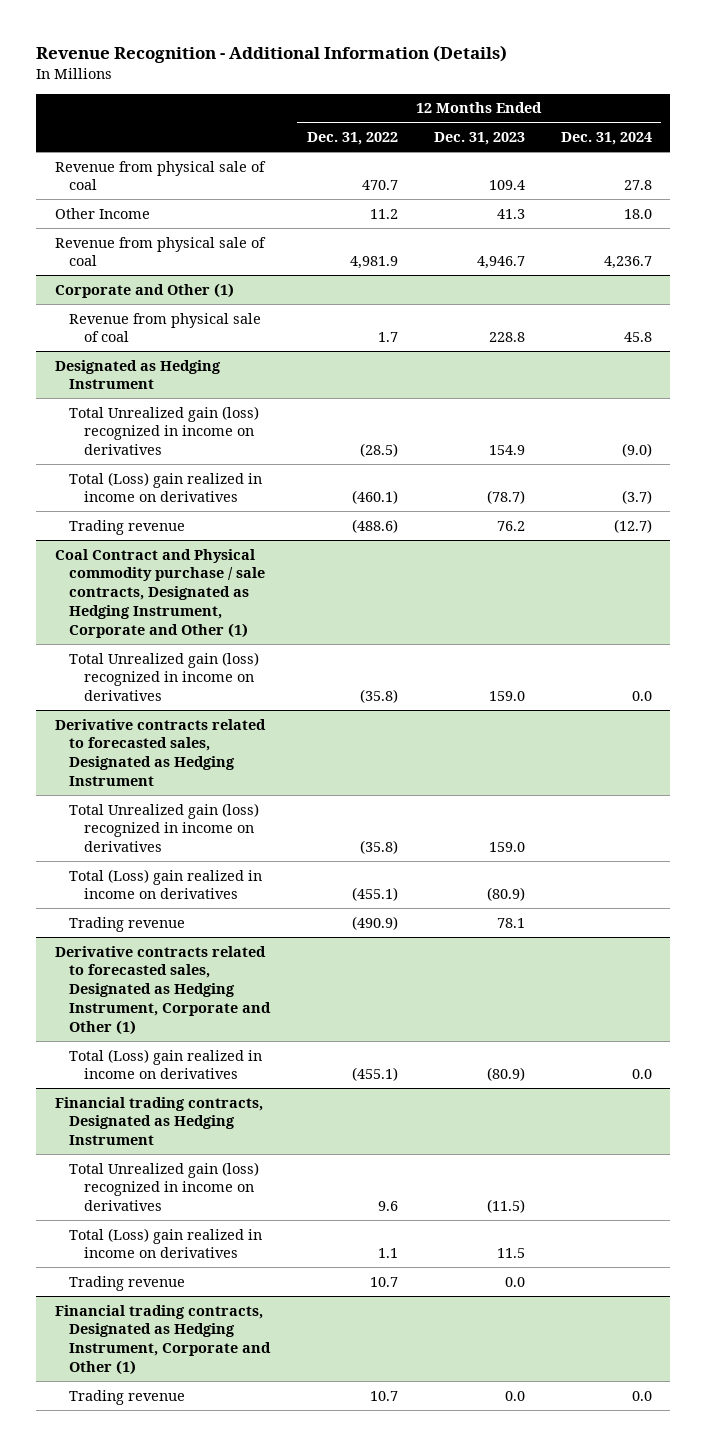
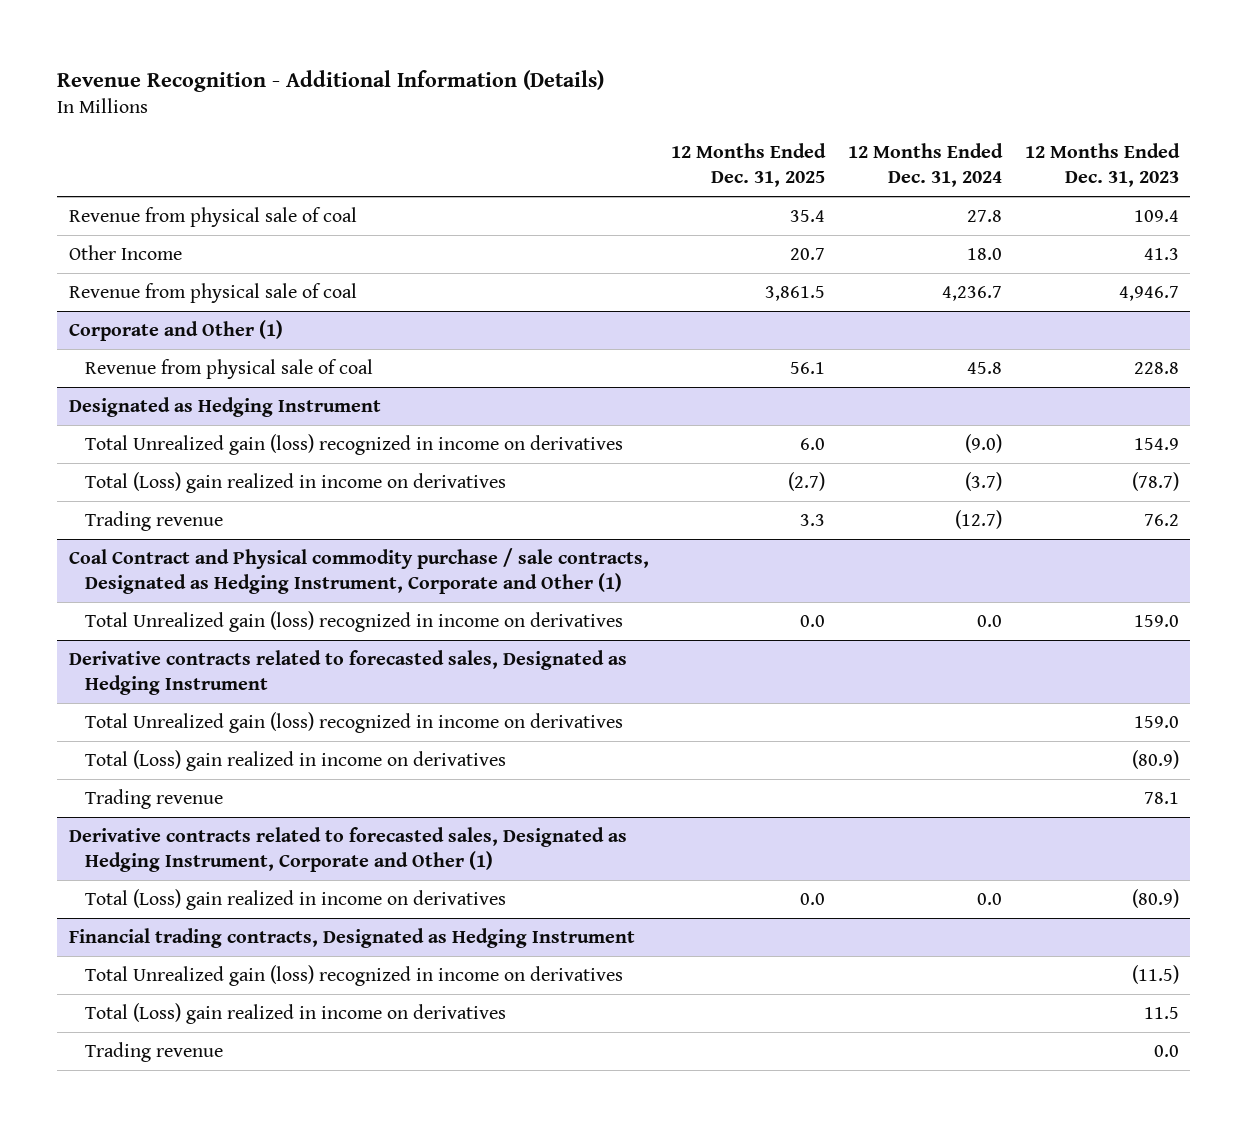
[306,131,398,145] Dec. 31, 2022 -> none
none -> [671,143,827,187] 12 Months Ended Dec. 31, 2025
[54,1304,272,1376] Financial trading contracts, Designated as Hedging Instrument, Corporate and Other (1) -> none
[69,1389,186,1405] Trading revenue -> none

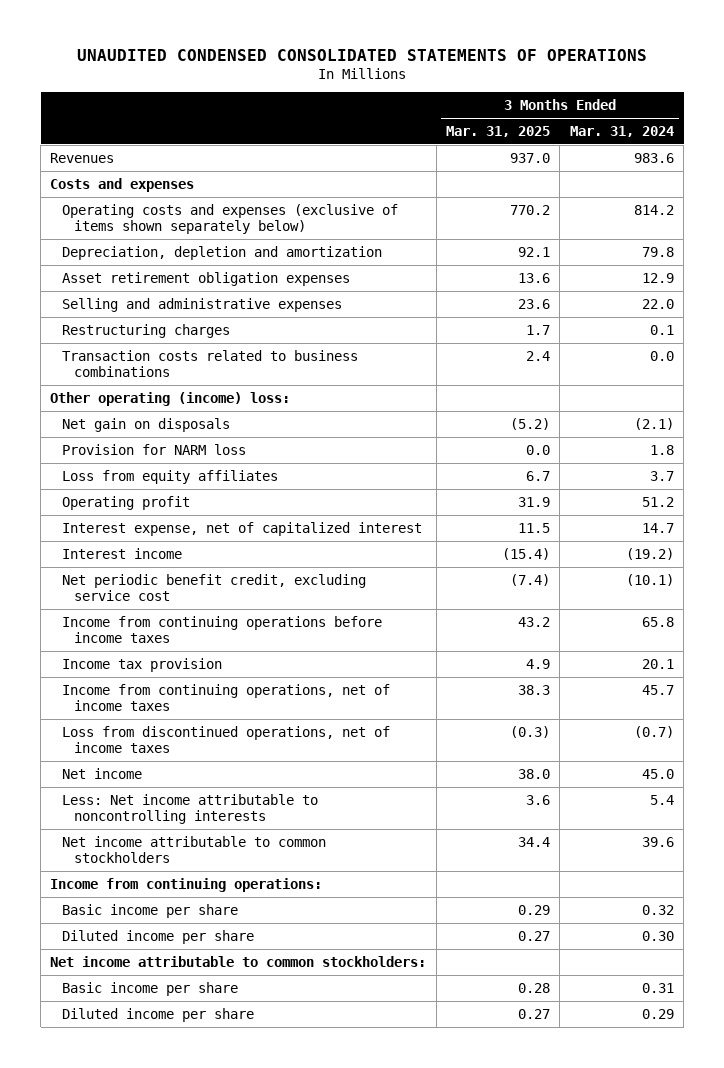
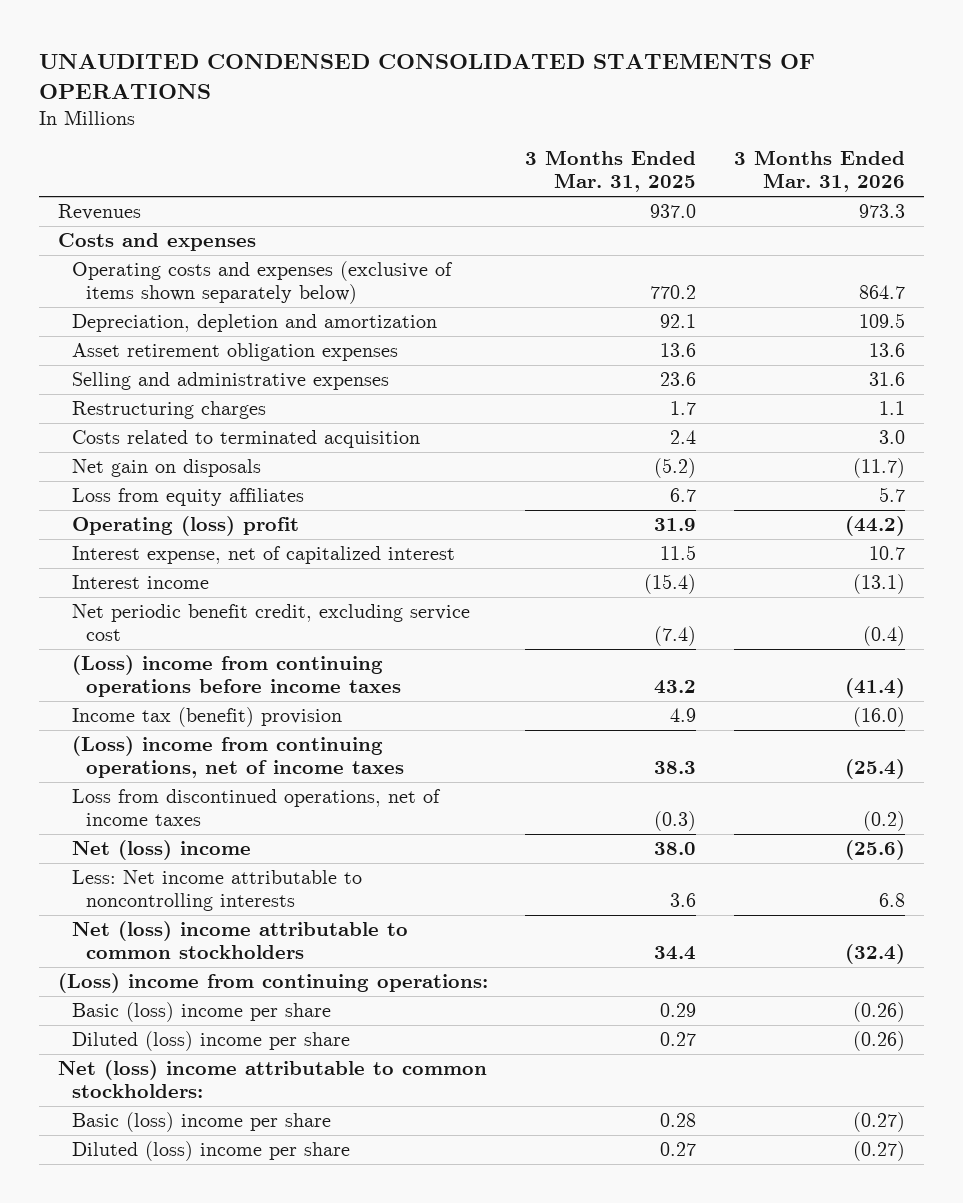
[569,125,674,137] Mar. 31, 2024 -> none
none -> [734,150,906,193] 3 Months Ended Mar. 31, 2026
[50,391,291,406] Other operating (income) loss: -> none
[62,349,359,377] Transaction costs related to business combinations -> [71,430,420,449] Costs related to terminated acquisition
[62,443,247,455] Provision for NARM loss -> none
[62,495,191,510] Operating profit -> [71,516,299,537] Operating (loss) profit
[62,615,383,643] Income from continuing operations before income taxes -> [71,655,402,698] (Loss) income from continuing operations before income taxes
[62,657,223,672] Income tax provision -> [71,707,342,728] Income tax (benefit) provision
[62,683,391,711] Income from continuing operations, net of income taxes -> [71,736,405,779] (Loss) income from continuing operations, net of income taxes
[62,767,143,779] Net income -> [71,840,251,861] Net (loss) income
[62,835,327,863] Net income attributable to common stockholders -> [71,921,408,960] Net (loss) income attributable to common stockholders
[50,877,323,892] Income from continuing operations: -> [57,973,488,994] (Loss) income from continuing operations:
[62,903,239,918] Basic income per share -> [71,1002,331,1023] Basic (loss) income per share
[62,929,255,944] Diluted income per share -> [71,1031,350,1052] Diluted (loss) income per share
[50,955,427,967] Net income attributable to common stockholders: -> [57,1060,487,1099] Net (loss) income attributable to common stockholders:
[62,981,239,996] Basic income per share -> [71,1112,331,1133] Basic (loss) income per share
[62,1007,255,1022] Diluted income per share -> [71,1141,350,1162] Diluted (loss) income per share

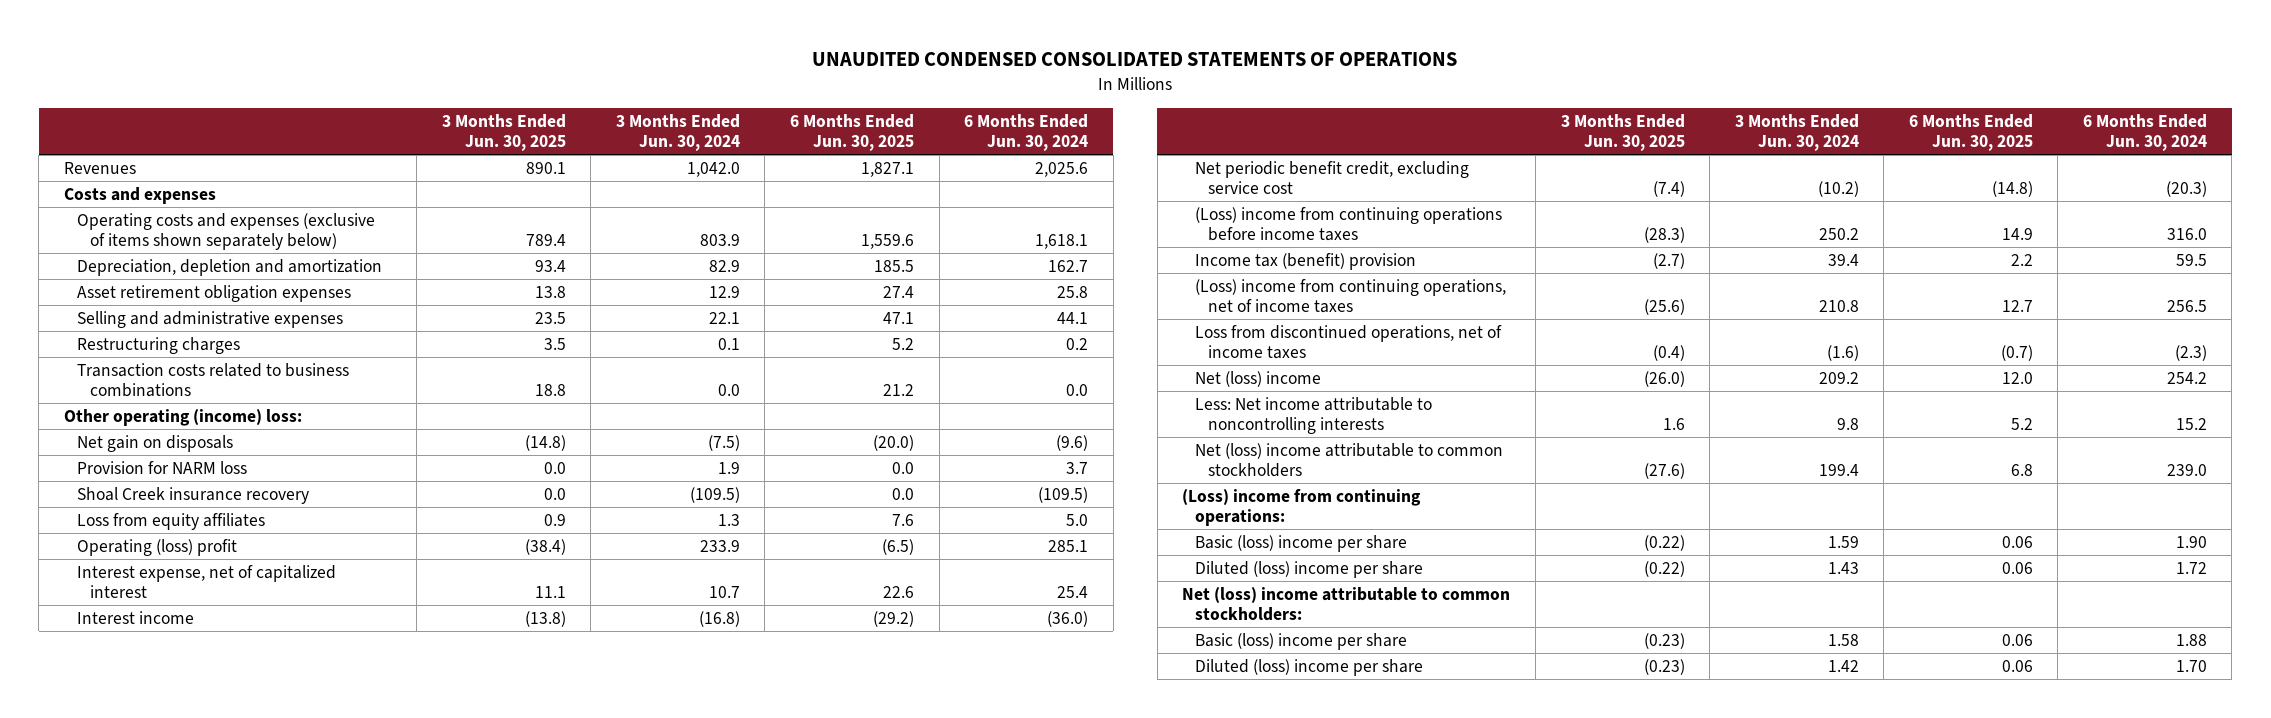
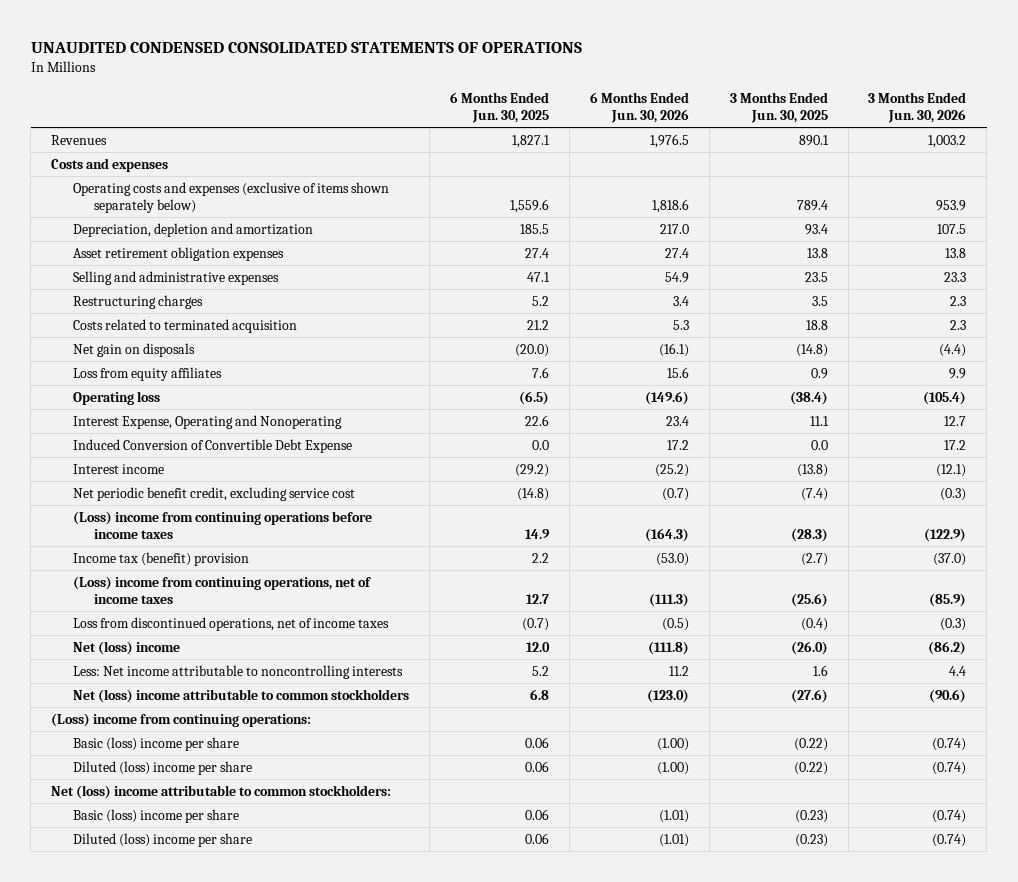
[615,113,740,152] 3 Months Ended Jun. 30, 2024 -> none
[964,113,1089,152] 6 Months Ended Jun. 30, 2024 -> none
none -> [589,92,689,124] 6 Months Ended Jun. 30, 2026
none -> [868,92,967,124] 3 Months Ended Jun. 30, 2026
[63,408,302,426] Other operating (income) loss: -> none
[76,362,349,398] Transaction costs related to business combinations -> [72,318,297,333] Costs related to terminated acquisition
[76,460,247,474] Provision for NARM loss -> none
[76,486,309,504] Shoal Creek insurance recovery -> none
[76,538,237,556] Operating (loss) profit -> [72,390,160,405] Operating loss
[76,564,336,599] Interest expense, net of capitalized interest -> [72,414,342,429] Interest Expense, Operating and Nonoperating
none -> [72,438,352,453] Induced Conversion of Convertible Debt Expense

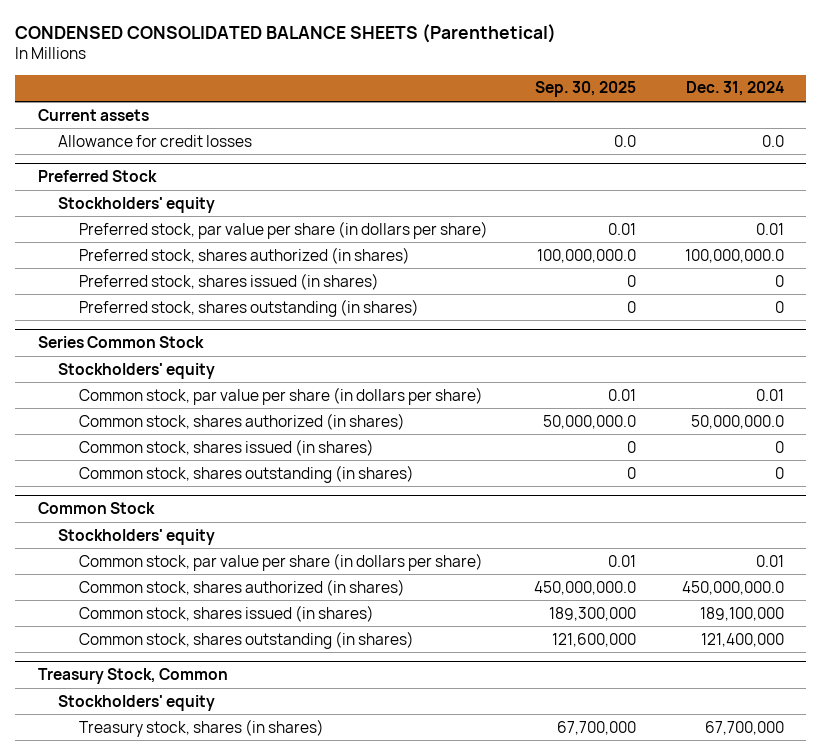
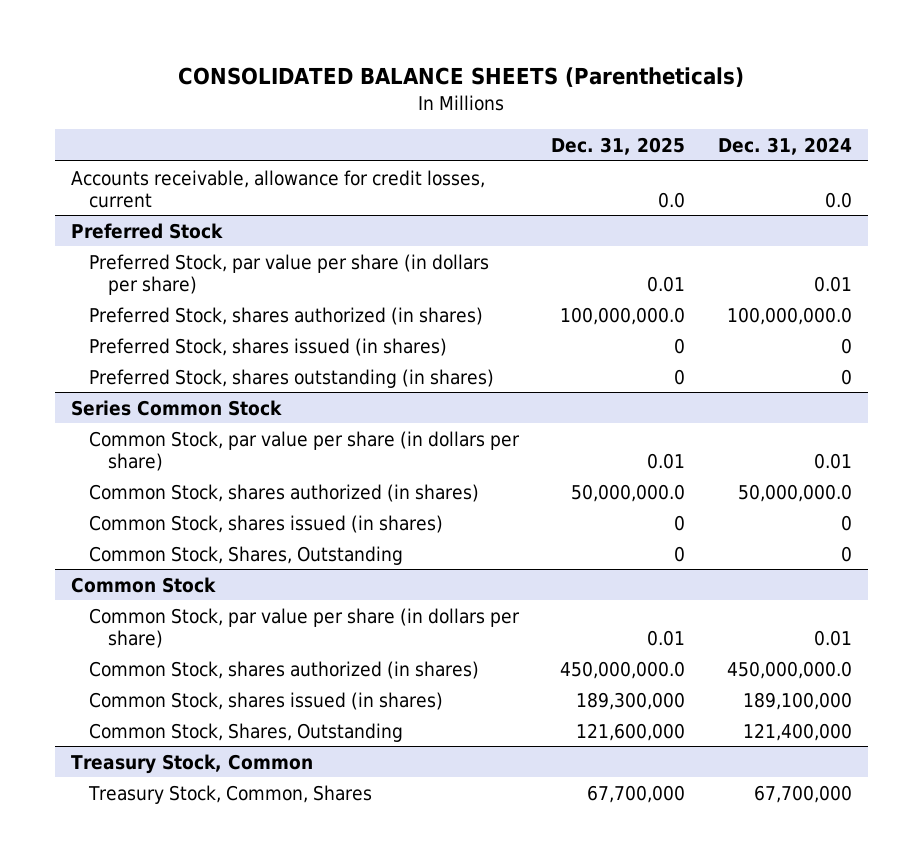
[14,23,556,43] CONDENSED CONSOLIDATED BALANCE SHEETS (Parenthetical) -> [178,67,745,88] CONSOLIDATED BALANCE SHEETS (Parentheticals)
[534,81,636,98] Sep. 30, 2025 -> none
none -> [551,136,686,155] Dec. 31, 2025
[37,108,149,121] Current assets -> none
[58,134,253,147] Allowance for credit losses -> [70,169,485,208] Accounts receivable, allowance for credit losses, current
[58,196,216,213] Stockholders' equity -> none
[78,220,488,239] Preferred stock, par value per share (in dollars per share) -> [89,253,490,295] Preferred Stock, par value per share (in dollars per share)
[78,246,410,264] Preferred stock, shares authorized (in shares) -> [89,306,484,325] Preferred Stock, shares authorized (in shares)
[78,272,379,290] Preferred stock, shares issued (in shares) -> [89,337,448,356] Preferred Stock, shares issued (in shares)
[78,298,419,317] Preferred stock, shares outstanding (in shares) -> [89,368,495,388] Preferred Stock, shares outstanding (in shares)
[58,362,216,379] Stockholders' equity -> none
[78,386,483,405] Common stock, par value per share (in dollars per share) -> [89,430,521,471] Common Stock, par value per share (in dollars per share)
[78,412,405,430] Common stock, shares authorized (in shares) -> [89,483,480,502] Common Stock, shares authorized (in shares)
[78,438,374,456] Common stock, shares issued (in shares) -> [89,514,444,533] Common Stock, shares issued (in shares)
[78,464,414,483] Common stock, shares outstanding (in shares) -> [89,545,404,565] Common Stock, Shares, Outstanding
[58,528,216,545] Stockholders' equity -> none
[78,552,483,571] Common stock, par value per share (in dollars per share) -> [89,607,521,648] Common Stock, par value per share (in dollars per share)
[78,578,405,596] Common stock, shares authorized (in shares) -> [89,660,480,679] Common Stock, shares authorized (in shares)
[78,604,374,622] Common stock, shares issued (in shares) -> [89,691,444,710] Common Stock, shares issued (in shares)
[78,630,414,649] Common stock, shares outstanding (in shares) -> [89,722,404,742] Common Stock, Shares, Outstanding
[58,694,216,711] Stockholders' equity -> none
[78,718,324,737] Treasury stock, shares (in shares) -> [88,784,373,804] Treasury Stock, Common, Shares

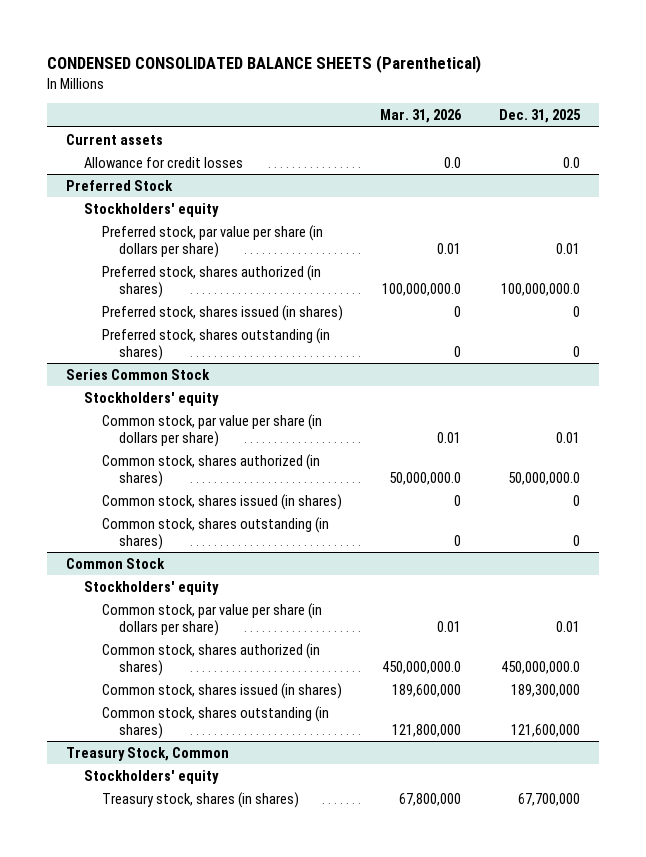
[178,67,745,88] CONSOLIDATED BALANCE SHEETS (Parentheticals) -> [46,55,481,74] CONDENSED CONSOLIDATED BALANCE SHEETS (Parenthetical)
[717,136,852,155] Dec. 31, 2024 -> none
none -> [380,109,463,124] Mar. 31, 2026
none -> [65,133,163,145] Current assets
[70,169,485,208] Accounts receivable, allowance for credit losses, current -> [83,156,243,168] Allowance for credit losses
none -> [83,202,219,217] Stockholders' equity
[89,253,490,295] Preferred Stock, par value per share (in dollars per share) -> [101,224,323,258] Preferred stock, par value per share (in dollars per share)
[89,306,484,325] Preferred Stock, shares authorized (in shares) -> [101,264,321,298] Preferred stock, shares authorized (in shares)
[89,337,448,356] Preferred Stock, shares issued (in shares) -> [101,304,343,321] Preferred stock, shares issued (in shares)
[89,368,495,388] Preferred Stock, shares outstanding (in shares) -> [101,327,330,361] Preferred stock, shares outstanding (in shares)
none -> [83,391,219,406] Stockholders' equity
[89,430,521,471] Common Stock, par value per share (in dollars per share) -> [101,413,322,447] Common stock, par value per share (in dollars per share)
[89,483,480,502] Common Stock, shares authorized (in shares) -> [101,453,320,487] Common stock, shares authorized (in shares)
[89,514,444,533] Common Stock, shares issued (in shares) -> [101,493,342,510] Common stock, shares issued (in shares)
[89,545,404,565] Common Stock, Shares, Outstanding -> [101,516,329,550] Common stock, shares outstanding (in shares)
none -> [83,580,219,595] Stockholders' equity
[89,607,521,648] Common Stock, par value per share (in dollars per share) -> [101,602,322,636] Common stock, par value per share (in dollars per share)
[89,660,480,679] Common Stock, shares authorized (in shares) -> [101,642,320,676] Common stock, shares authorized (in shares)
[89,691,444,710] Common Stock, shares issued (in shares) -> [101,682,342,699] Common stock, shares issued (in shares)
[89,722,404,742] Common Stock, Shares, Outstanding -> [101,705,329,739] Common stock, shares outstanding (in shares)
none -> [83,769,219,784] Stockholders' equity
[88,784,373,804] Treasury Stock, Common, Shares -> [101,791,299,808] Treasury stock, shares (in shares)

